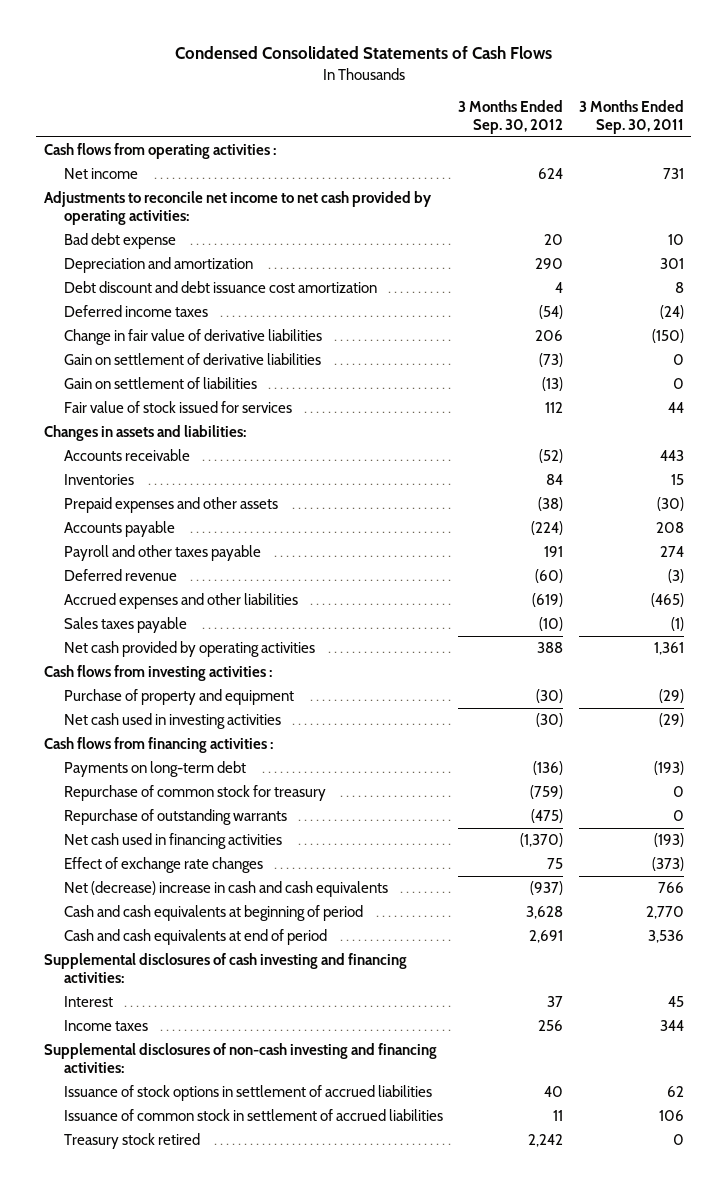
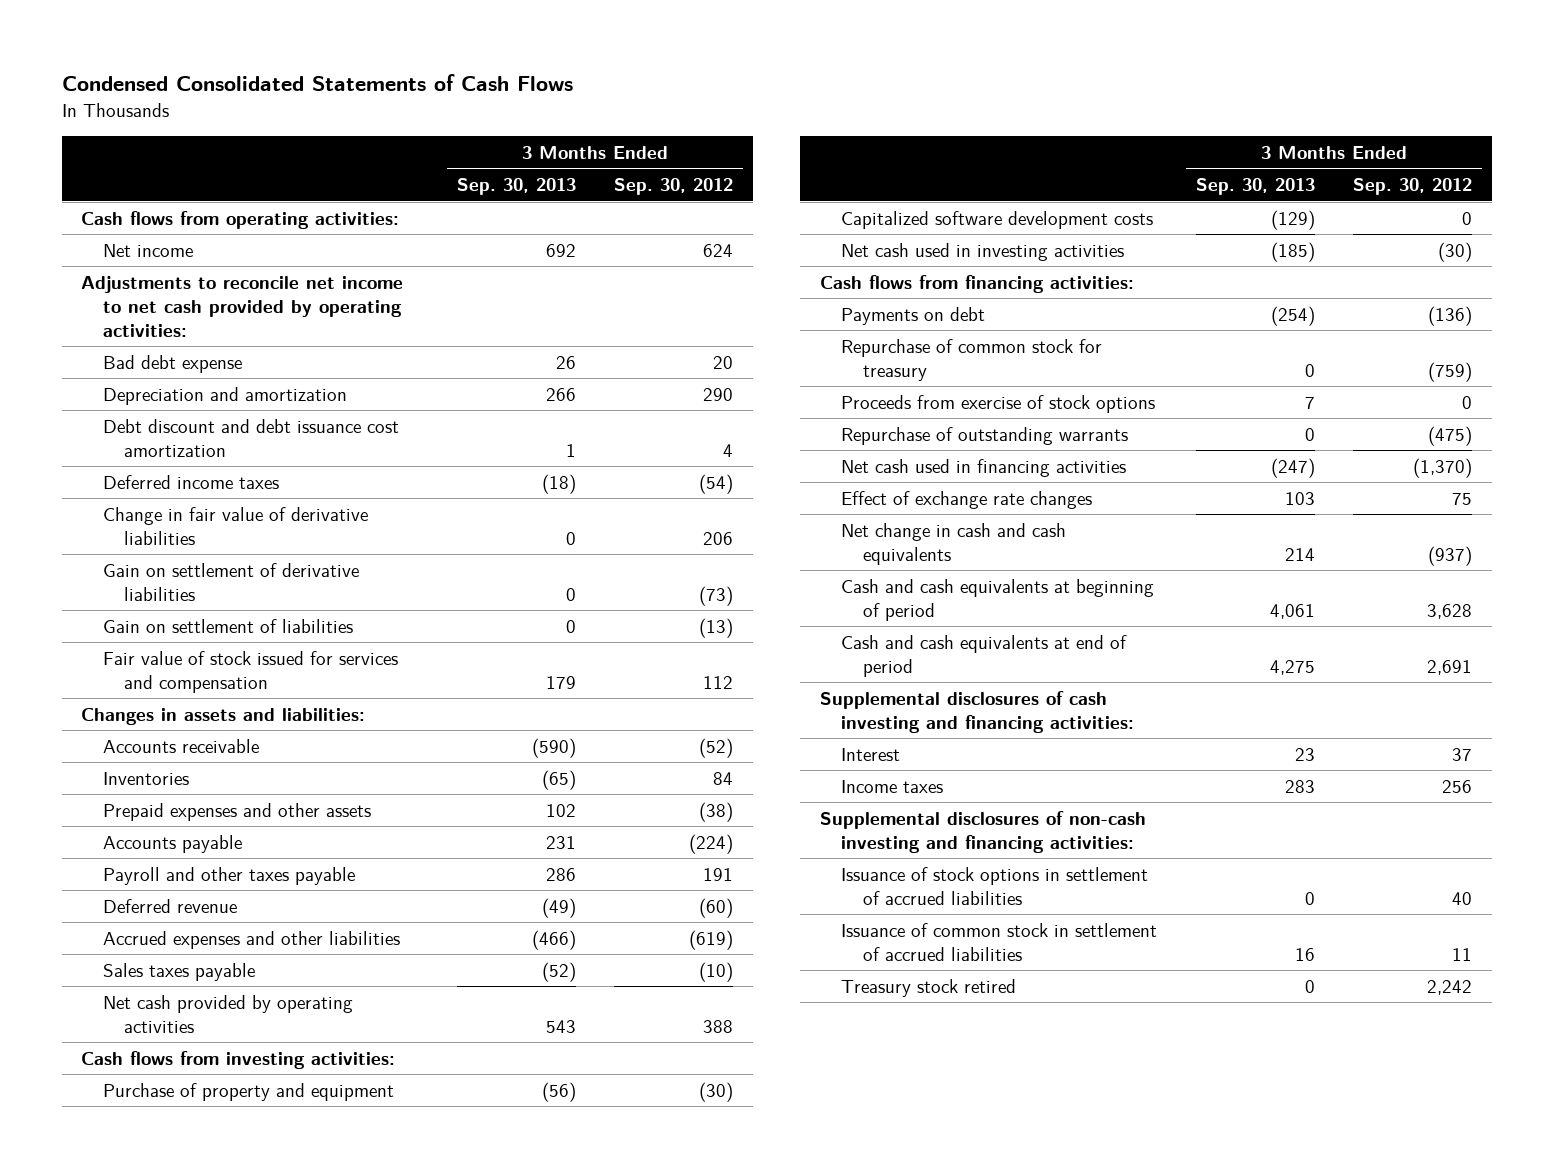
[578,99,684,134] 3 Months Ended Sep. 30, 2011 -> none
none -> [456,178,576,196] Sep. 30, 2013
[44,143,277,160] Cash flows from operating activities : -> [80,210,399,229] Cash flows from operating activities:
[64,401,293,414] Fair value of stock issued for services -> [102,650,398,693] Fair value of stock issued for services and compensation
[44,665,273,682] Cash flows from investing activities : -> [80,1050,395,1069] Cash flows from investing activities:
none -> [841,210,1154,229] Capitalized software development costs
[44,737,274,754] Cash flows from financing activities : -> [819,274,1134,293] Cash flows from financing activities:
[64,761,247,778] Payments on long-term debt -> [841,306,986,325] Payments on debt
none -> [841,394,1156,413] Proceeds from exercise of stock options
[64,881,389,898] Net (decrease) increase in cash and cash equivalents -> [841,522,1067,565] Net change in cash and cash equivalents

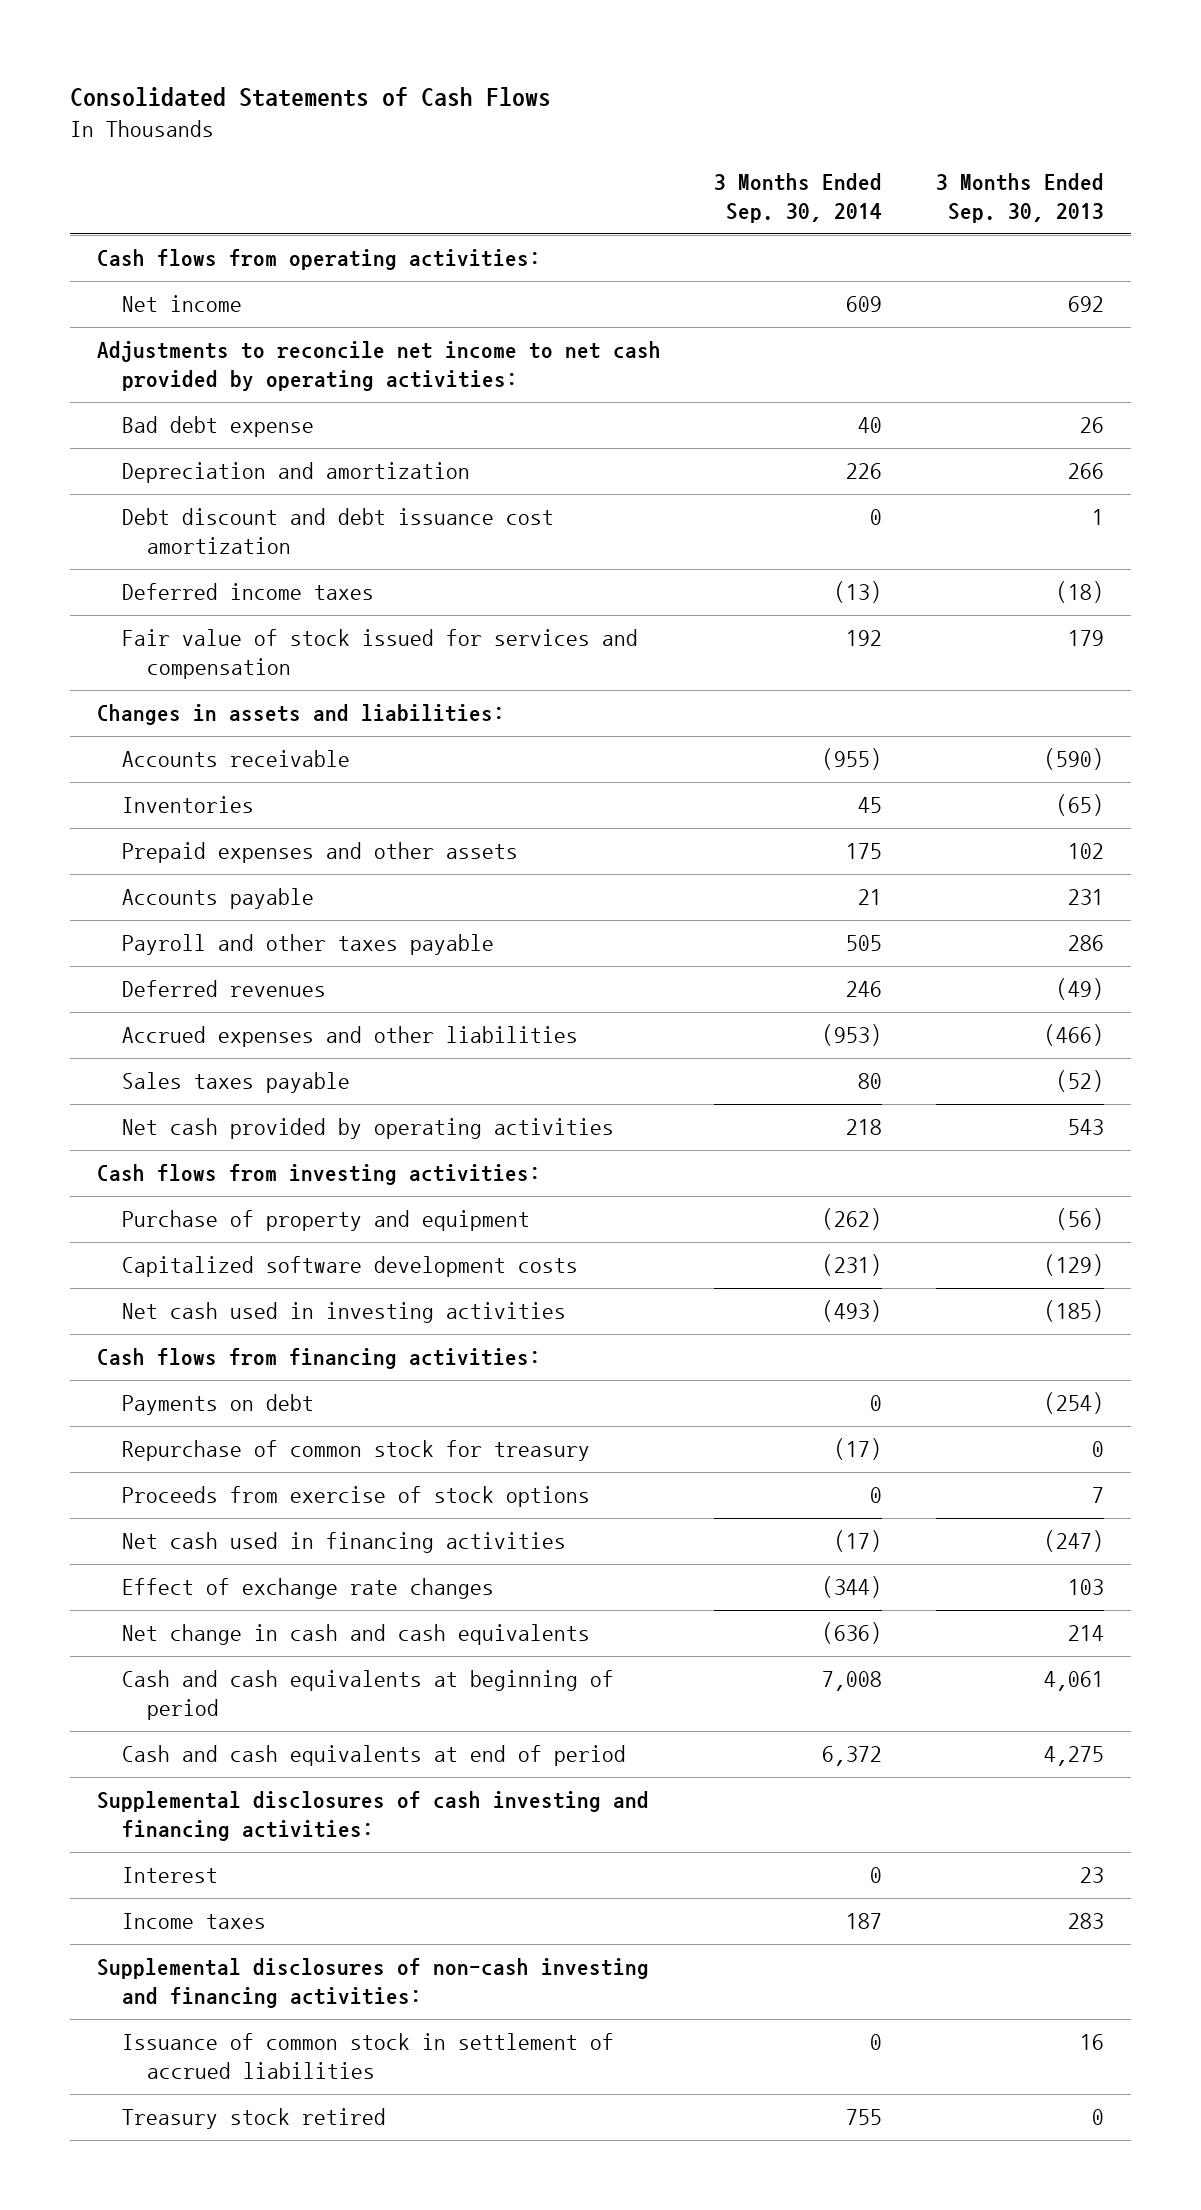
[61,74,573,92] Condensed Consolidated Statements of Cash Flows -> [70,87,552,108] Consolidated Statements of Cash Flows
[614,178,734,196] Sep. 30, 2012 -> none
none -> [714,173,883,223] 3 Months Ended Sep. 30, 2014
[102,506,368,545] Change in fair value of derivative liabilities -> none
[102,562,359,601] Gain on settlement of derivative liabilities -> none
[102,618,353,633] Gain on settlement of liabilities -> none
[102,898,237,913] Deferred revenue -> [121,980,326,998] Deferred revenues
[841,426,1129,445] Repurchase of outstanding warrants -> none
[841,866,1149,905] Issuance of stock options in settlement of accrued liabilities -> none

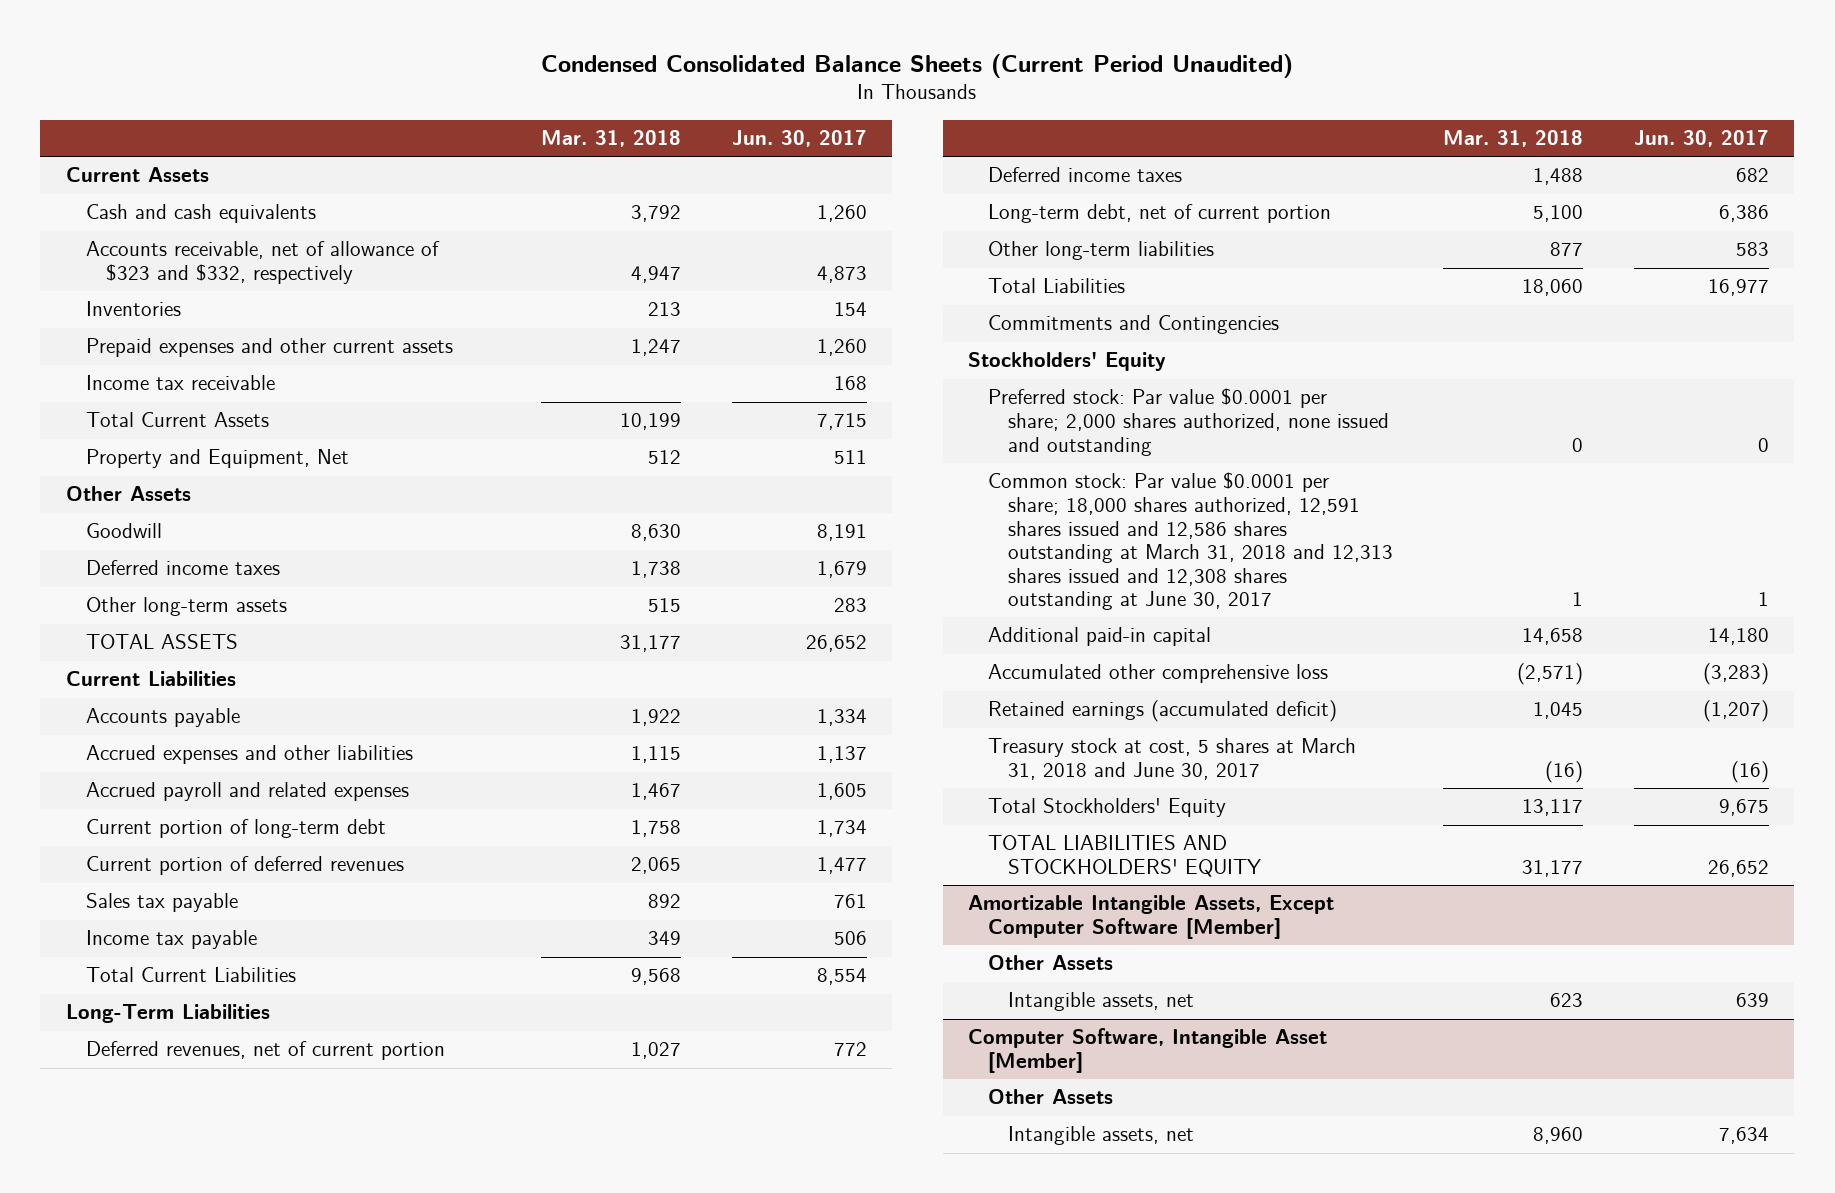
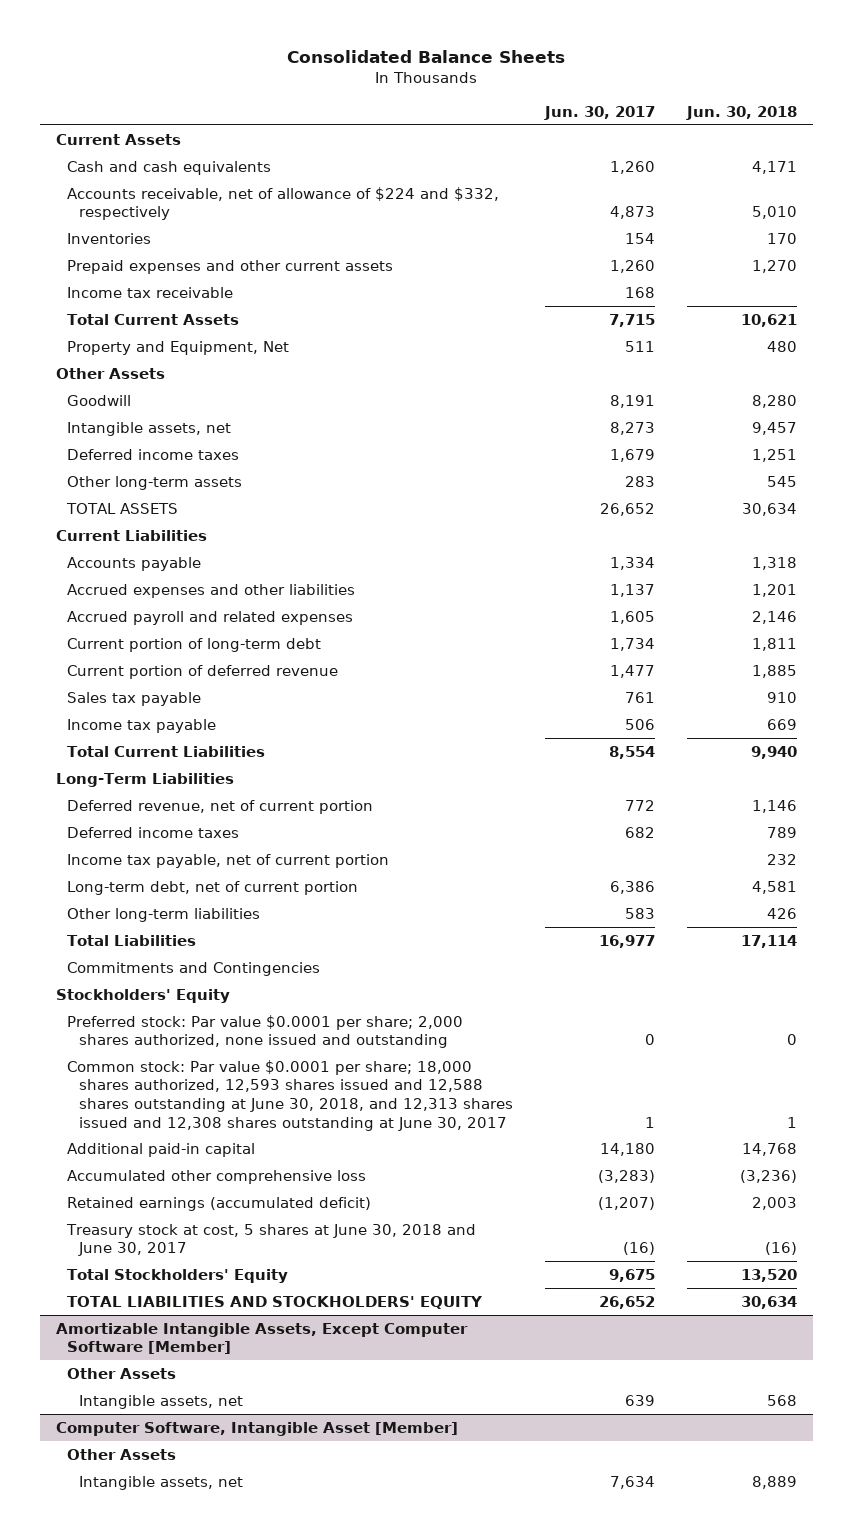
[541,53,1294,78] Condensed Consolidated Balance Sheets (Current Period Unaudited) -> [287,49,566,63] Consolidated Balance Sheets
[541,130,682,148] Mar. 31, 2018 -> none
none -> [685,105,797,120] Jun. 30, 2018
[85,241,440,284] Accounts receivable, net of allowance of $323 and $332, respectively -> [67,186,500,221] Accounts receivable, net of allowance of $224 and $332, respectively
none -> [67,421,232,436] Intangible assets, net
[85,856,404,876] Current portion of deferred revenues -> [67,664,339,679] Current portion of deferred revenue
[85,1041,445,1061] Deferred revenues, net of current portion -> [67,799,374,814] Deferred revenue, net of current portion
none -> [67,853,390,868] Income tax payable, net of current portion
[987,472,1393,611] Common stock: Par value $0.0001 per share; 18,000 shares authorized, 12,591 shares issued and 12,586 shares outstanding at March 31, 2018 and 12,313 shares issued and 12,308 shares outstanding at June 30, 2017 -> [67,1059,513,1131] Common stock: Par value $0.0001 per share; 18,000 shares authorized, 12,593 shares issued and 12,588 shares outstanding at June 30, 2018, and 12,313 shares issued and 12,308 shares outstanding at June 30, 2017
[987,738,1356,780] Treasury stock at cost, 5 shares at March 31, 2018 and June 30, 2017 -> [66,1223,477,1257] Treasury stock at cost, 5 shares at June 30, 2018 and June 30, 2017

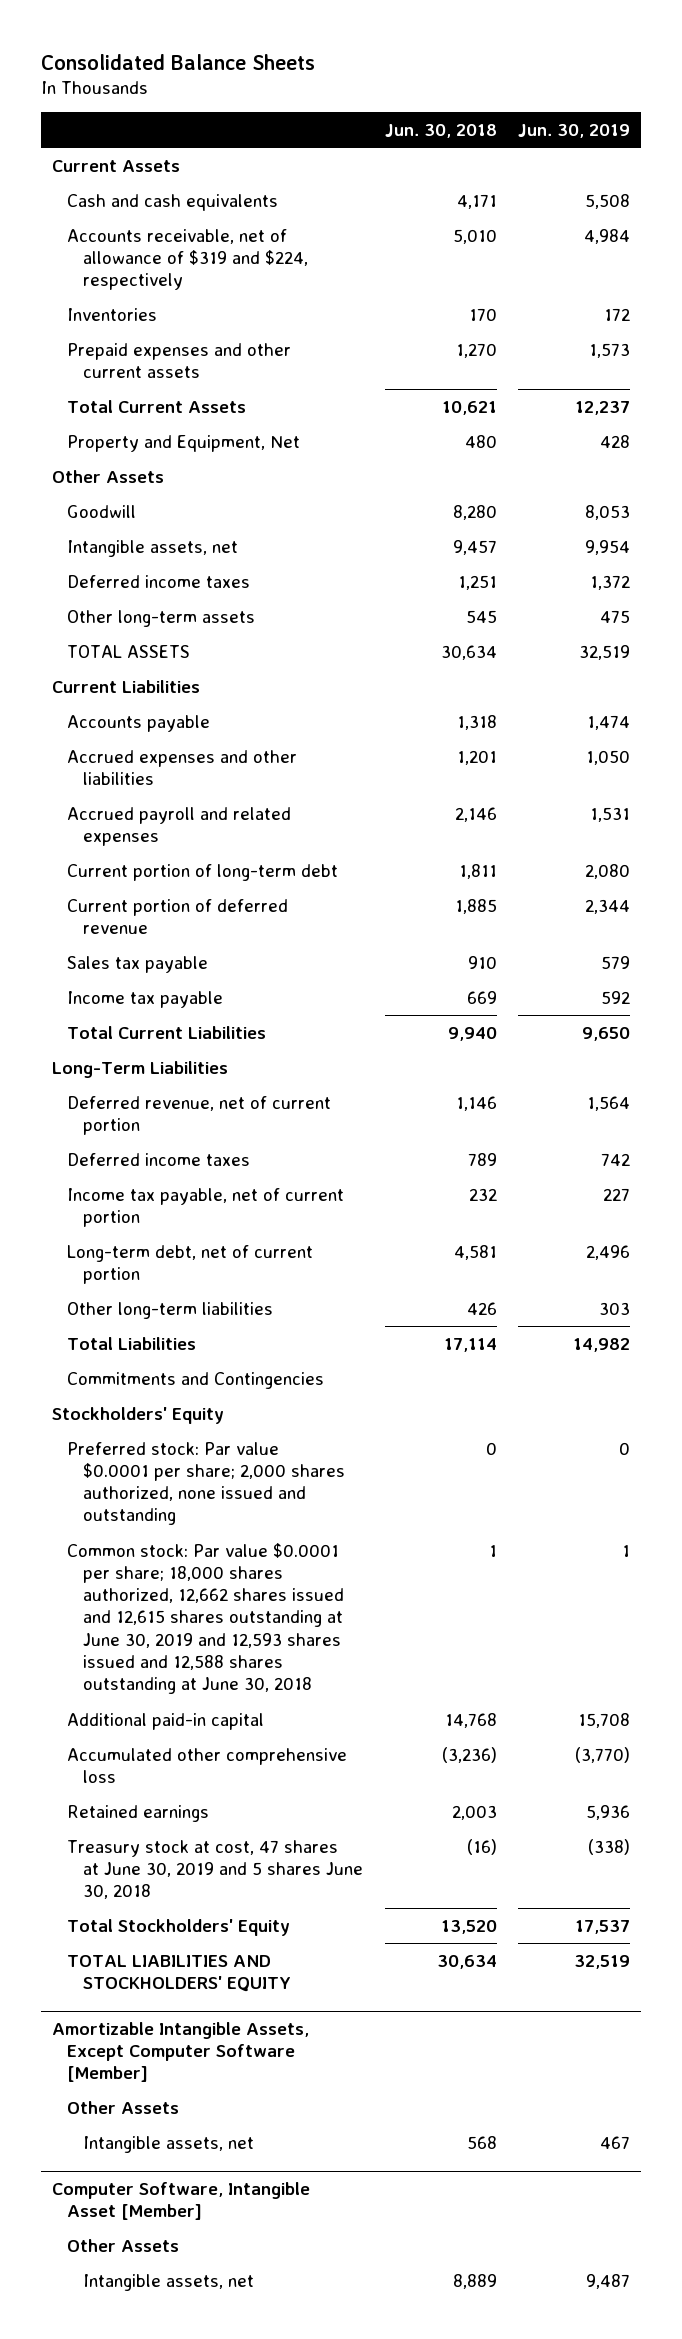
[543,105,655,120] Jun. 30, 2017 -> none
none -> [518,123,631,138] Jun. 30, 2019
[67,186,500,221] Accounts receivable, net of allowance of $224 and $332, respectively -> [67,228,308,291] Accounts receivable, net of allowance of $319 and $224, respectively
[67,286,234,298] Income tax receivable -> none
[67,1059,513,1131] Common stock: Par value $0.0001 per share; 18,000 shares authorized, 12,593 shares issued and 12,588 shares outstanding at June 30, 2018, and 12,313 shares issued and 12,308 shares outstanding at June 30, 2017 -> [67,1542,344,1695] Common stock: Par value $0.0001 per share; 18,000 shares authorized, 12,662 shares issued and 12,615 shares outstanding at June 30, 2019 and 12,593 shares issued and 12,588 shares outstanding at June 30, 2018
[67,1196,372,1211] Retained earnings (accumulated deficit) -> [67,1804,210,1822] Retained earnings
[66,1223,477,1257] Treasury stock at cost, 5 shares at June 30, 2018 and June 30, 2017 -> [67,1839,363,1900] Treasury stock at cost, 47 shares at June 30, 2019 and 5 shares June 30, 2018

